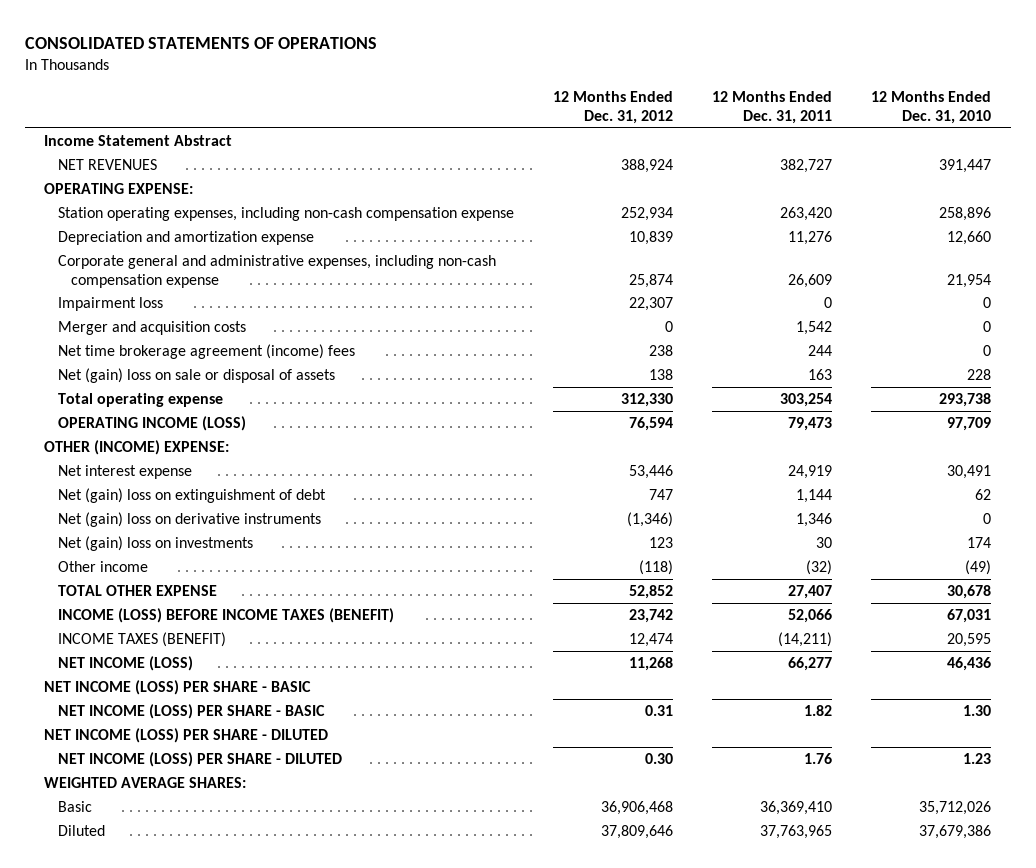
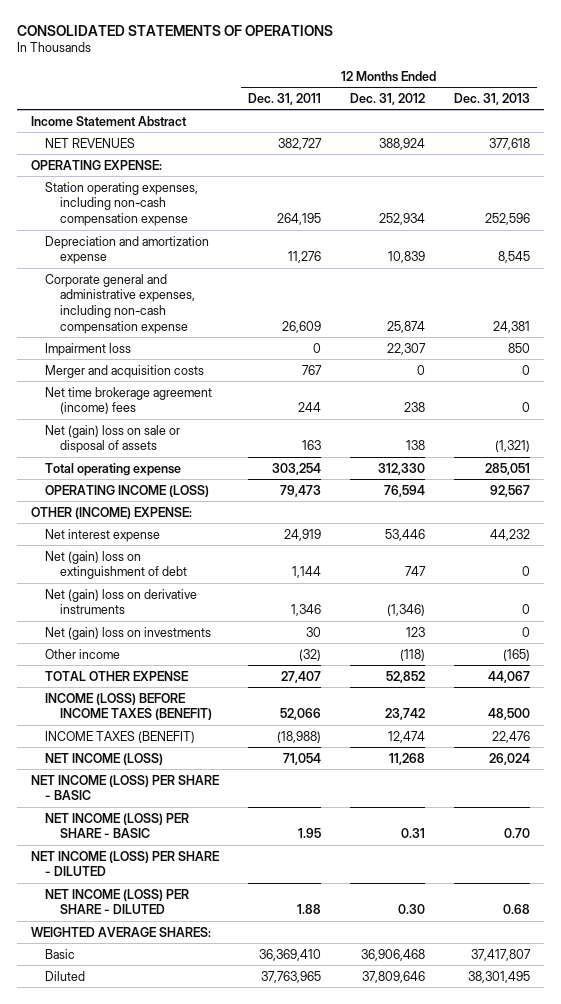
[871,91,992,124] 12 Months Ended Dec. 31, 2010 -> none
none -> [453,92,530,105] Dec. 31, 2013
[780,206,833,221] 263,420 -> [276,213,321,226] 264,195
[796,320,833,335] 1,542 -> [301,364,322,375] 767
[778,631,833,647] (14,211) -> [276,730,321,743] (18,988)
[788,656,833,671] 66,277 -> [282,752,321,765] 71,054
[804,704,833,716] 1.82 -> [297,828,321,839] 1.95
[804,752,833,764] 1.76 -> [296,904,321,915] 1.88

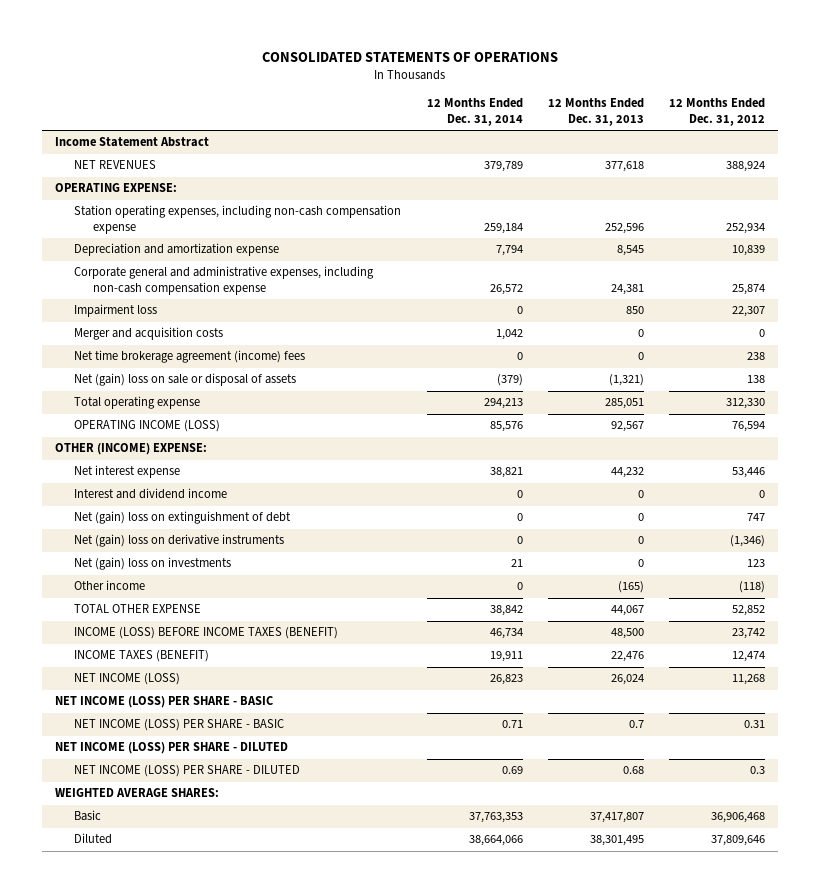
[247,92,321,105] Dec. 31, 2011 -> none
none -> [426,98,523,126] 12 Months Ended Dec. 31, 2014
none -> [74,488,228,500] Interest and dividend income
[503,828,530,839] 0.70 -> [628,720,644,729] 0.7
[397,904,425,915] 0.30 -> [750,766,766,775] 0.3

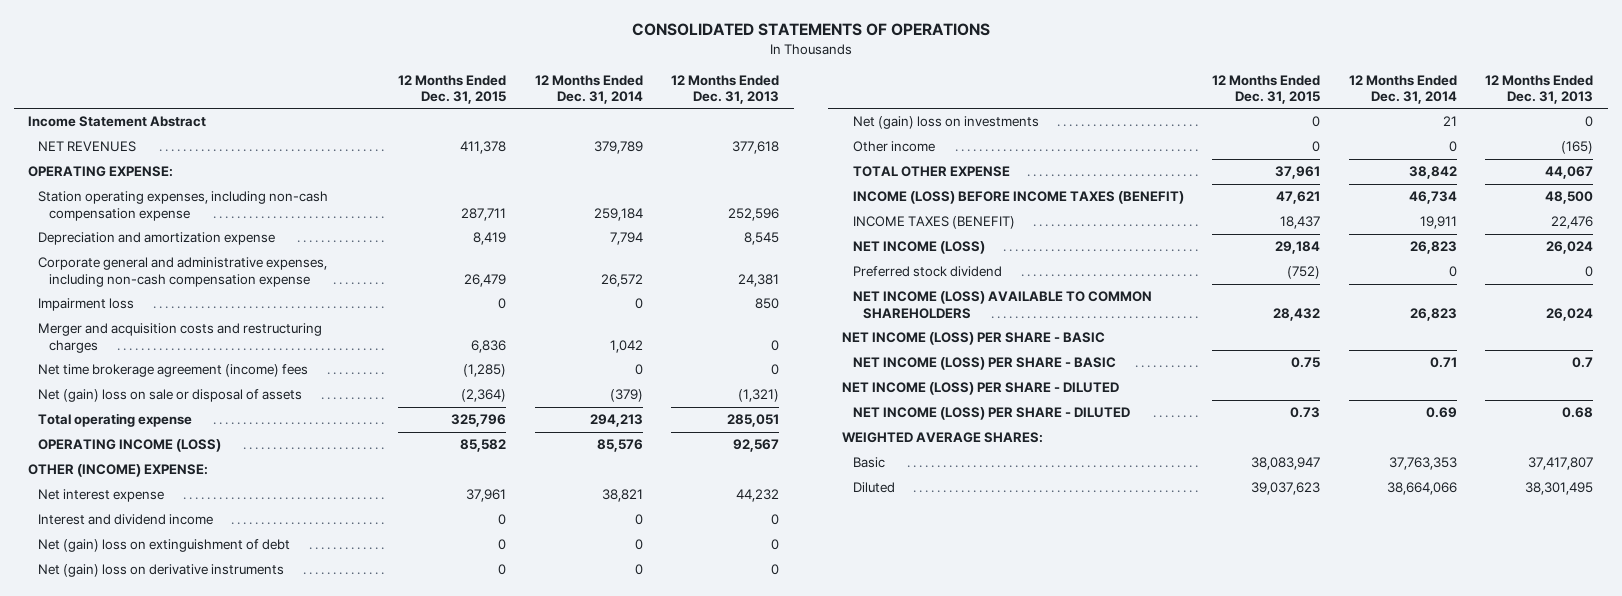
[669,98,766,126] 12 Months Ended Dec. 31, 2012 -> none
none -> [398,74,507,105] 12 Months Ended Dec. 31, 2015
[74,327,224,341] Merger and acquisition costs -> [38,323,323,353] Merger and acquisition costs and restructuring charges
none -> [852,266,1002,278] Preferred stock dividend
none -> [852,291,1152,319] NET INCOME (LOSS) AVAILABLE TO COMMON SHAREHOLDERS

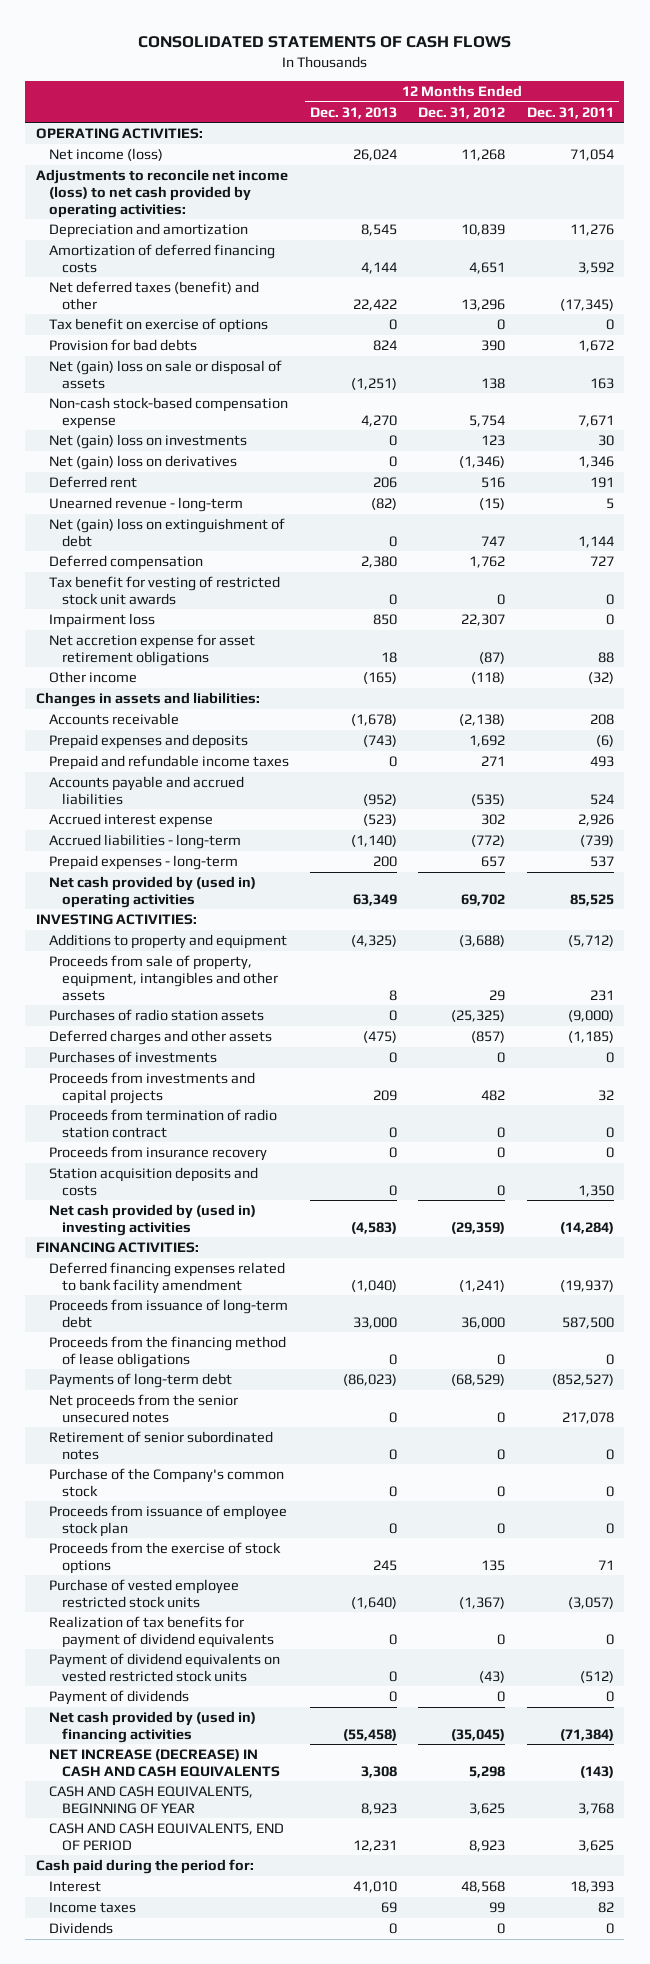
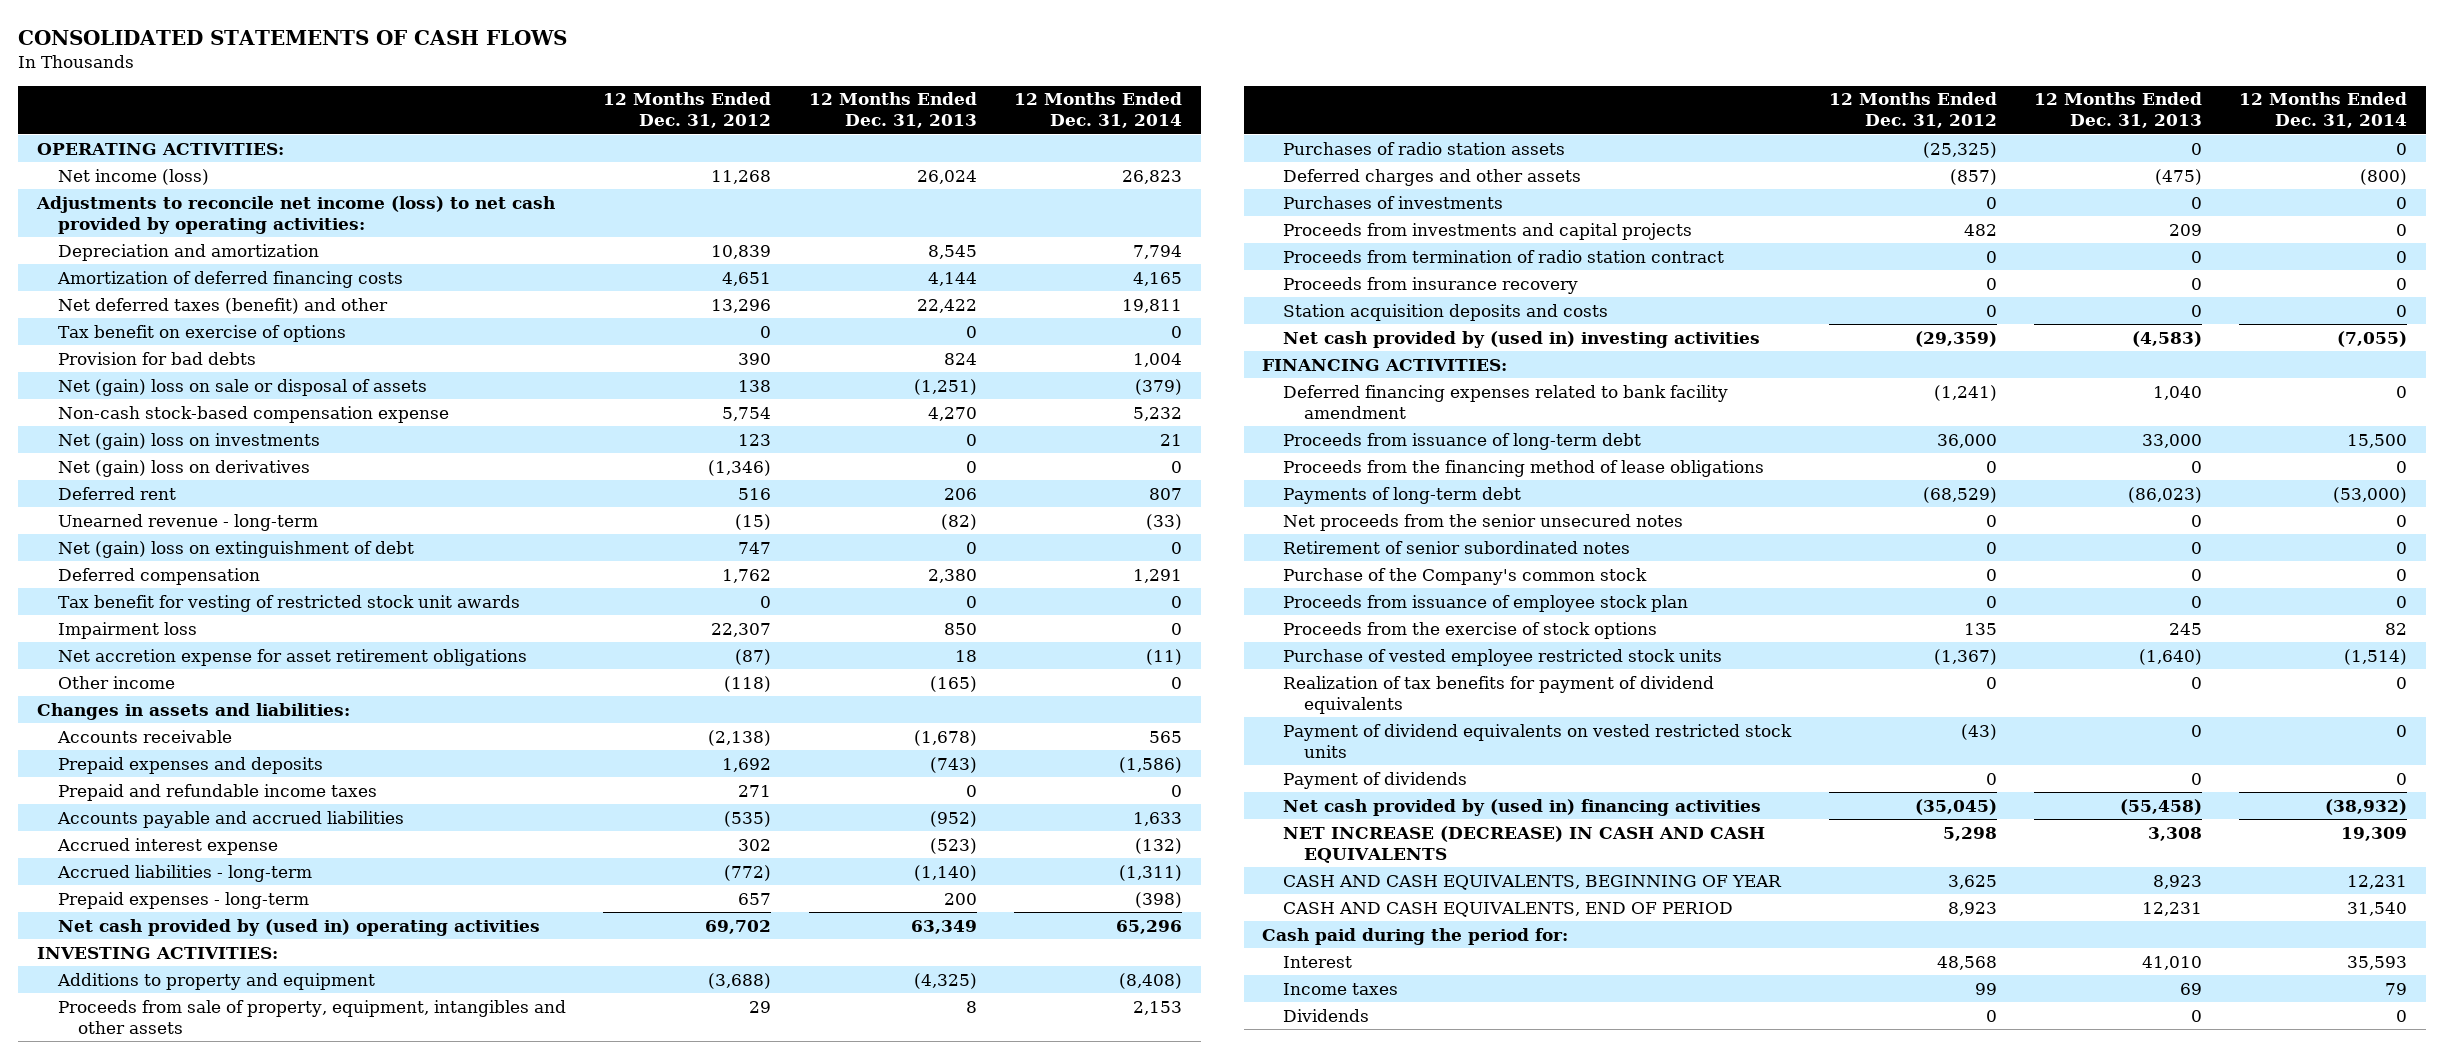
[526,106,614,119] Dec. 31, 2011 -> none
none -> [1013,92,1182,129] 12 Months Ended Dec. 31, 2014
[351,1279,398,1292] (1,040) -> [2152,385,2202,400] 1,040

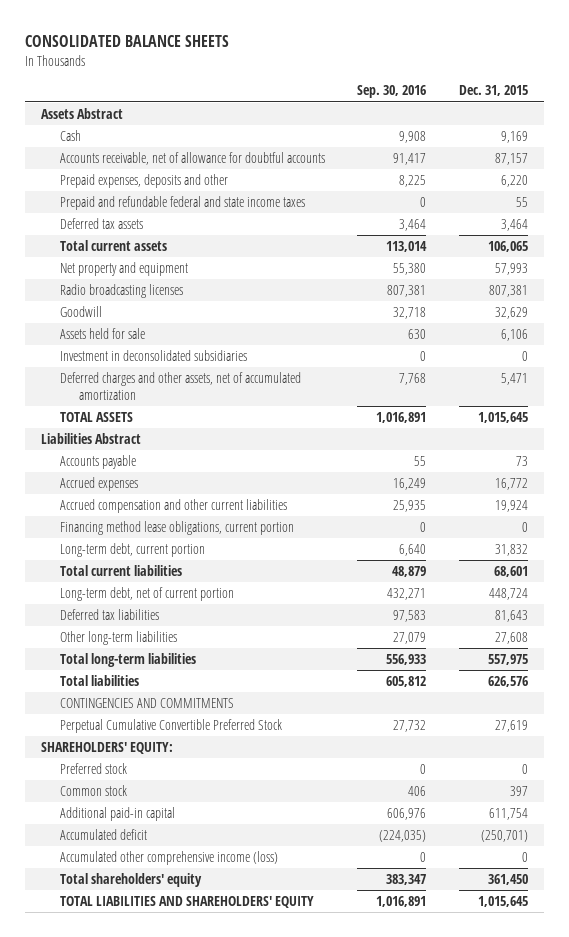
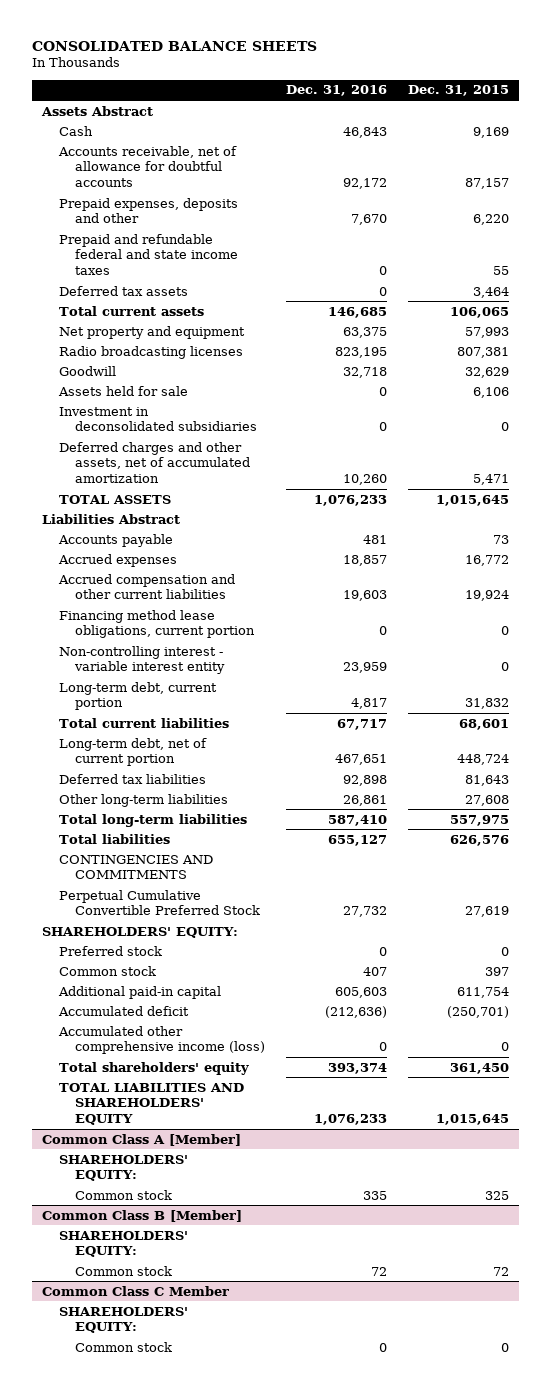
[357,85,427,99] Sep. 30, 2016 -> none
none -> [285,85,387,97] Dec. 31, 2016
none -> [58,645,226,675] Non-controlling interest - variable interest entity
none -> [42,1133,242,1146] Common Class A [Member]
none -> [58,1154,188,1182] SHAREHOLDERS' EQUITY:
none -> [75,1189,173,1200] Common stock
none -> [42,1209,243,1222] Common Class B [Member]
none -> [58,1230,188,1258] SHAREHOLDERS' EQUITY:
none -> [75,1265,173,1276] Common stock
none -> [42,1285,230,1296] Common Class C Member
none -> [58,1306,188,1334] SHAREHOLDERS' EQUITY:
none -> [75,1341,173,1352] Common stock

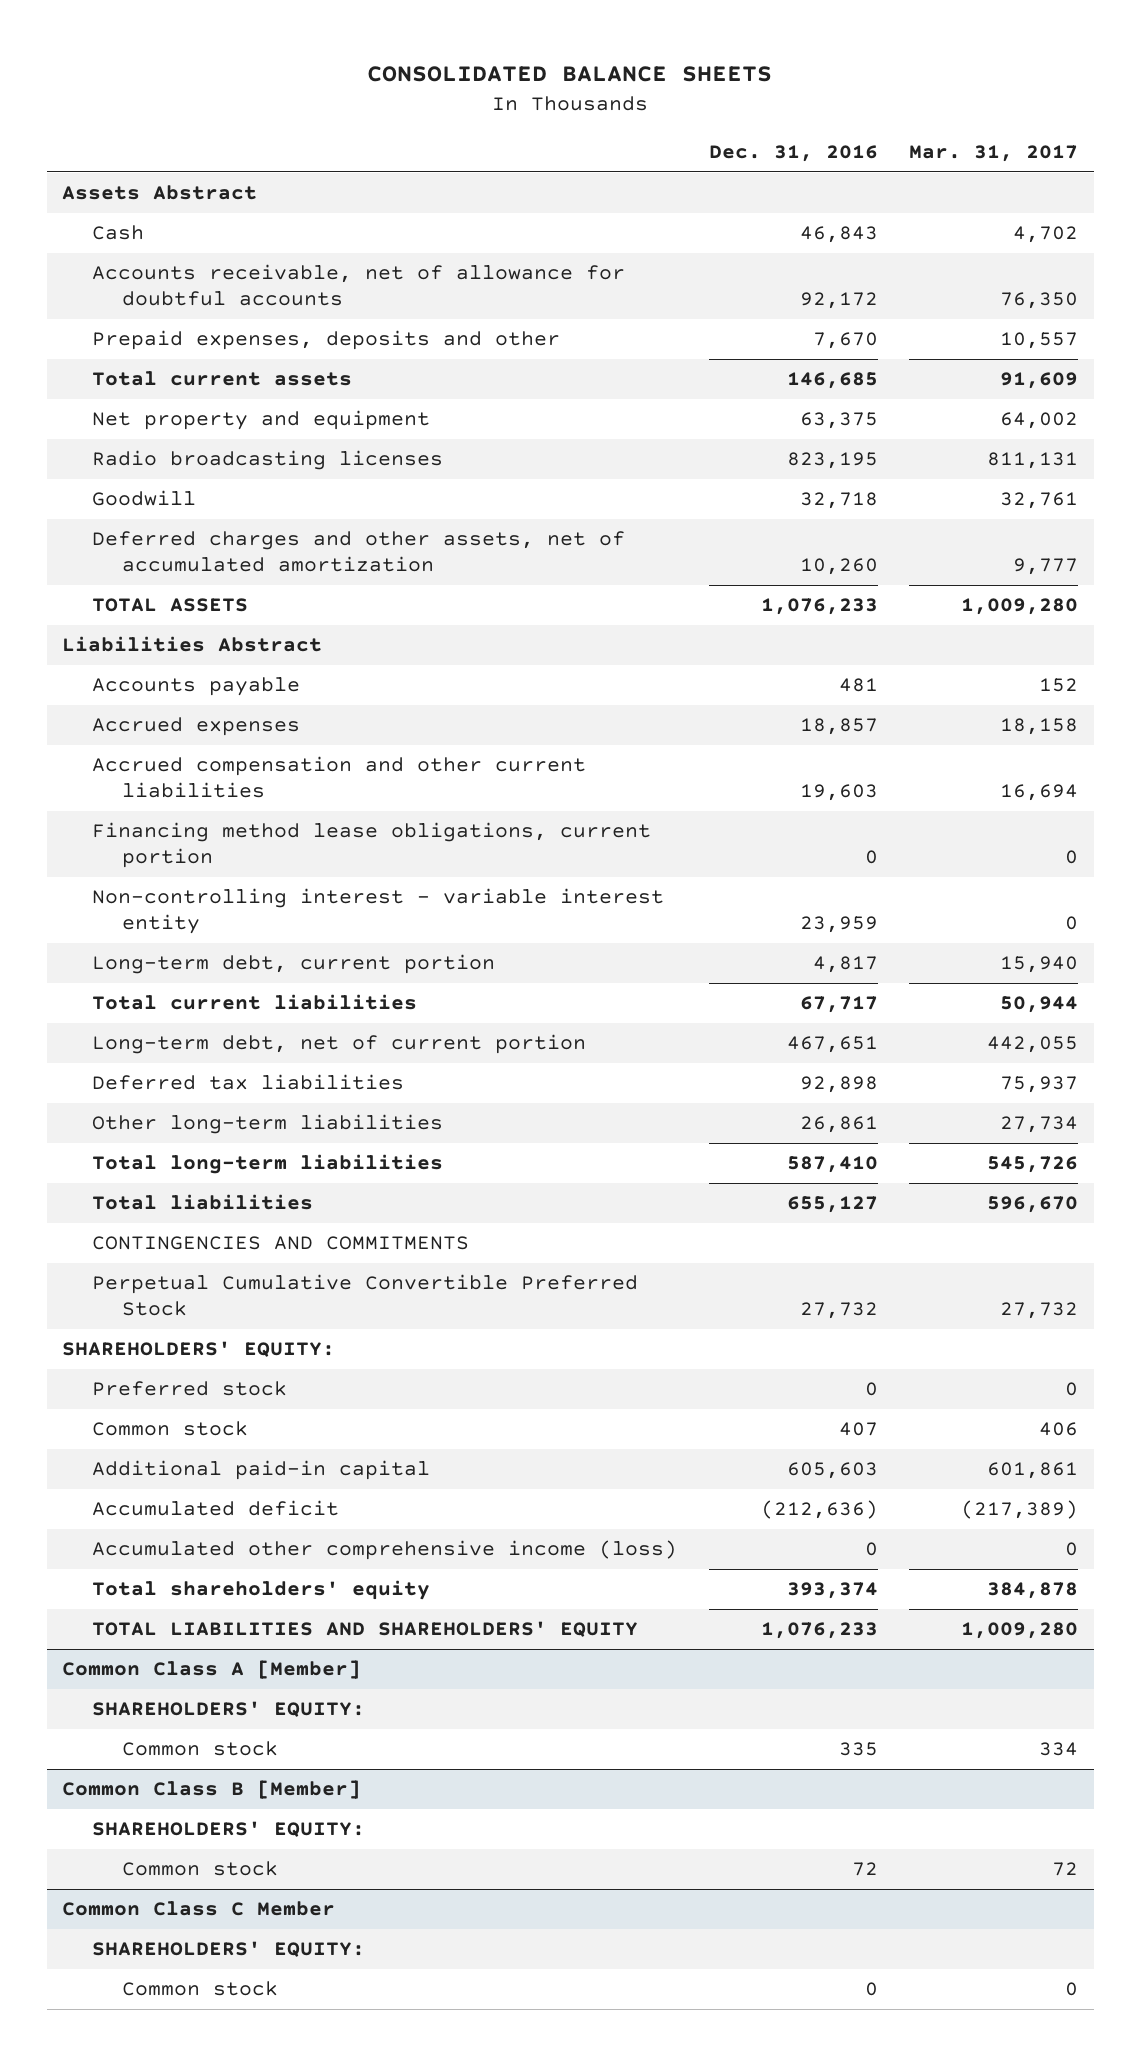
[407,85,509,97] Dec. 31, 2015 -> none
none -> [908,144,1078,162] Mar. 31, 2017
[58,233,239,276] Prepaid and refundable federal and state income taxes -> none
[58,285,188,296] Deferred tax assets -> none
[57,385,188,396] Assets held for sale -> none
[58,406,258,432] Investment in deconsolidated subsidiaries -> none

